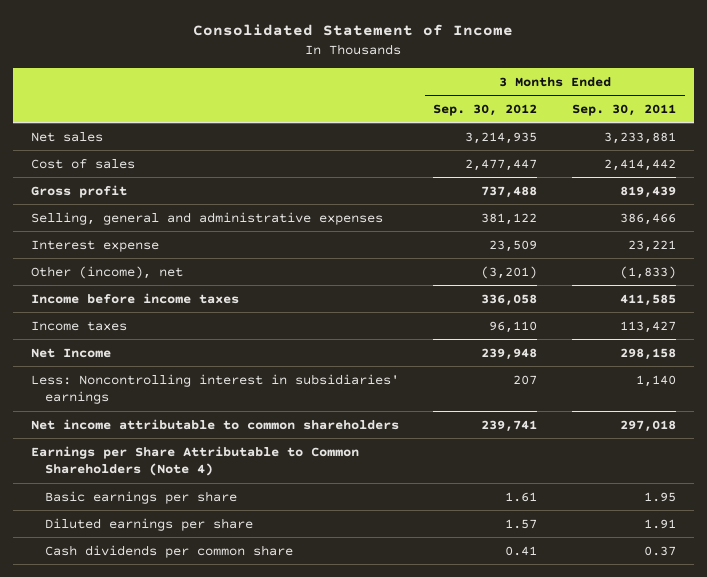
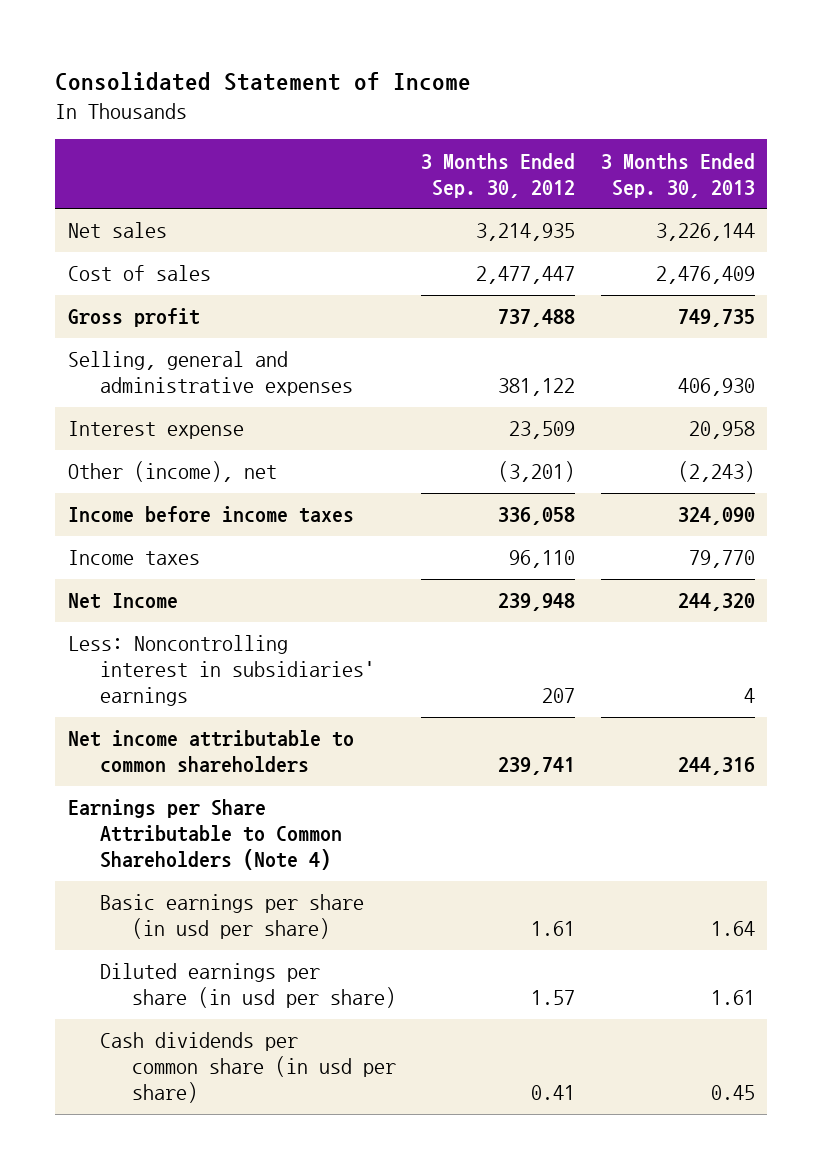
[572,103,677,116] Sep. 30, 2011 -> none
none -> [600,152,755,198] 3 Months Ended Sep. 30, 2013
[44,490,237,504] Basic earnings per share -> [99,894,364,940] Basic earnings per share (in usd per share)
[44,517,253,531] Diluted earnings per share -> [99,963,396,1009] Diluted earnings per share (in usd per share)
[44,544,293,558] Cash dividends per common share -> [99,1032,396,1104] Cash dividends per common share (in usd per share)

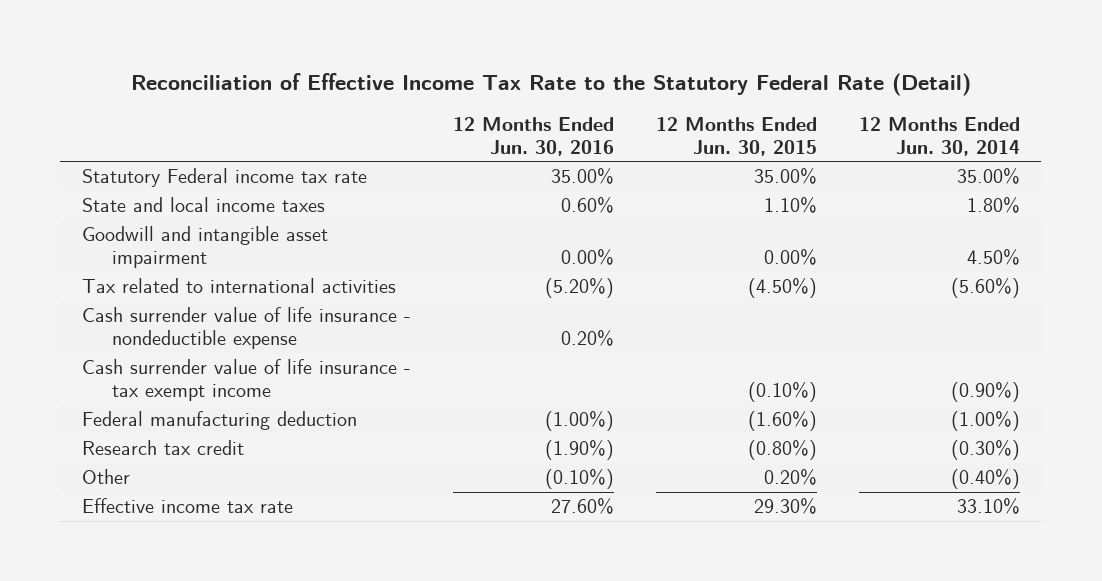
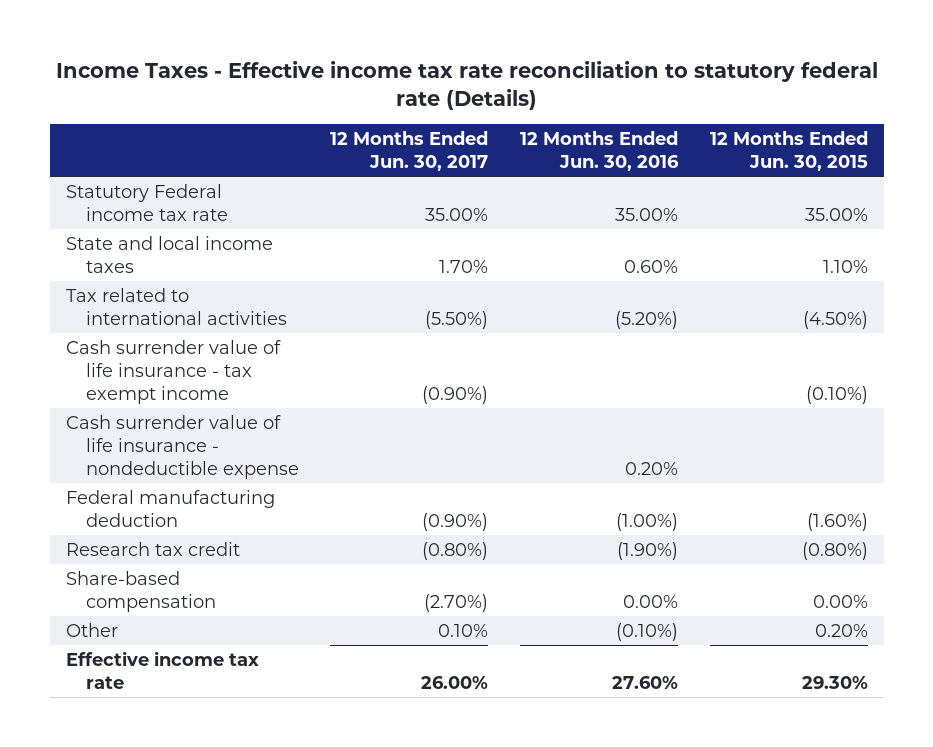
[130,73,971,97] Reconciliation of Effective Income Tax Rate to the Statutory Federal Rate (Detail) -> [55,60,878,110] Income Taxes - Effective income tax rate reconciliation to statutory federal rate (Details)
[859,116,1021,156] 12 Months Ended Jun. 30, 2014 -> none
none -> [330,130,489,171] 12 Months Ended Jun. 30, 2017
[81,226,328,269] Goodwill and intangible asset impairment -> none
[81,307,411,350] Cash surrender value of life insurance - nondeductible expense -> [65,414,299,479] Cash surrender value of life insurance - nondeductible expense
none -> [65,570,216,612] Share-based compensation

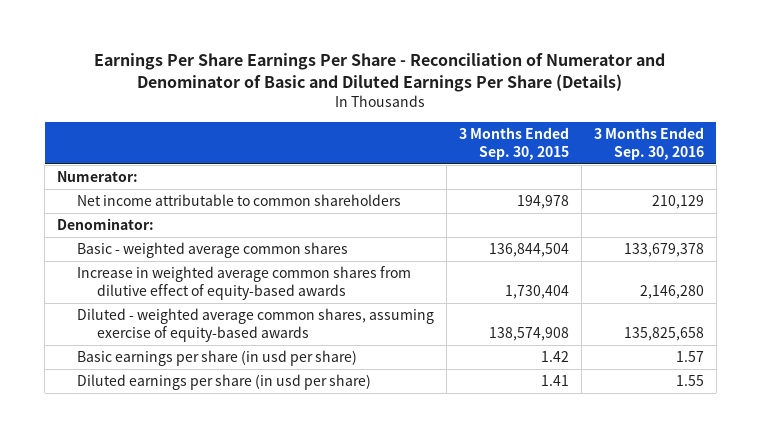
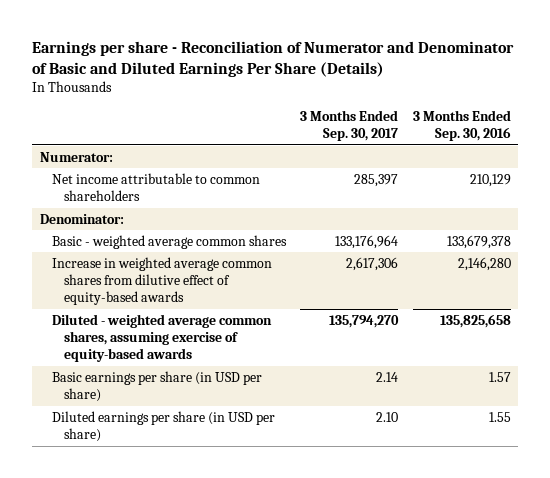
[94,53,666,93] Earnings Per Share Earnings Per Share - Reconciliation of Numerator and Denominator of Basic and Diluted Earnings Per Share (Details) -> [32,40,515,77] Earnings per share - Reconciliation of Numerator and Denominator of Basic and Diluted Earnings Per Share (Details)
[459,126,570,160] 3 Months Ended Sep. 30, 2015 -> none
none -> [300,109,399,141] 3 Months Ended Sep. 30, 2017
[77,350,358,367] Basic earnings per share (in usd per share) -> [51,370,262,402] Basic earnings per share (in USD per share)
[77,374,372,391] Diluted earnings per share (in usd per share) -> [51,410,275,442] Diluted earnings per share (in USD per share)

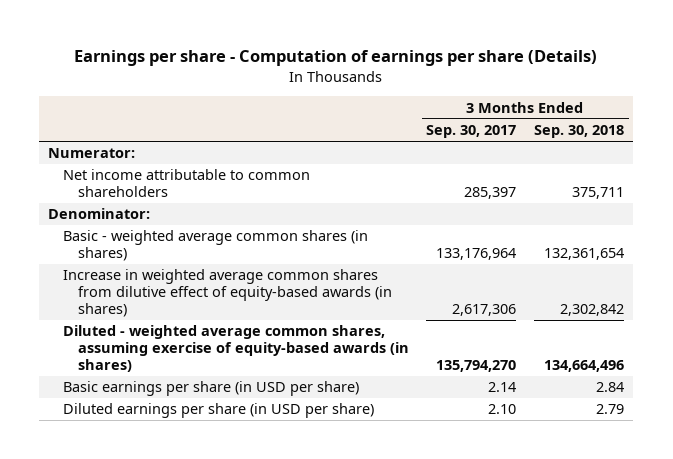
[32,40,515,77] Earnings per share - Reconciliation of Numerator and Denominator of Basic and Diluted Earnings Per Share (Details) -> [74,49,598,66] Earnings per share - Computation of earnings per share (Details)
[412,109,511,141] 3 Months Ended Sep. 30, 2016 -> none
none -> [534,125,625,139] Sep. 30, 2018
[51,234,287,249] Basic - weighted average common shares -> [62,230,368,262] Basic - weighted average common shares (in shares)
[51,256,272,306] Increase in weighted average common shares from dilutive effect of equity-based awards -> [62,269,392,318] Increase in weighted average common shares from dilutive effect of equity-based awards (in shares)
[51,313,272,363] Diluted - weighted average common shares, assuming exercise of equity-based awards -> [62,325,409,373] Diluted - weighted average common shares, assuming exercise of equity-based awards (in shares)

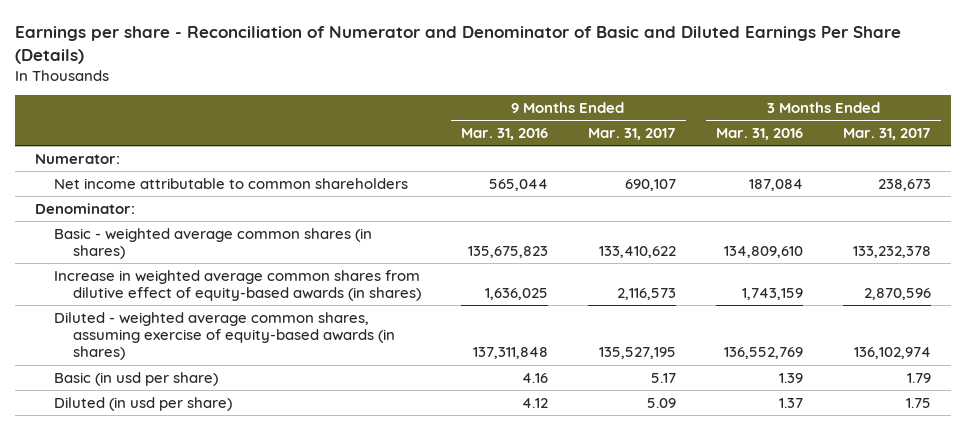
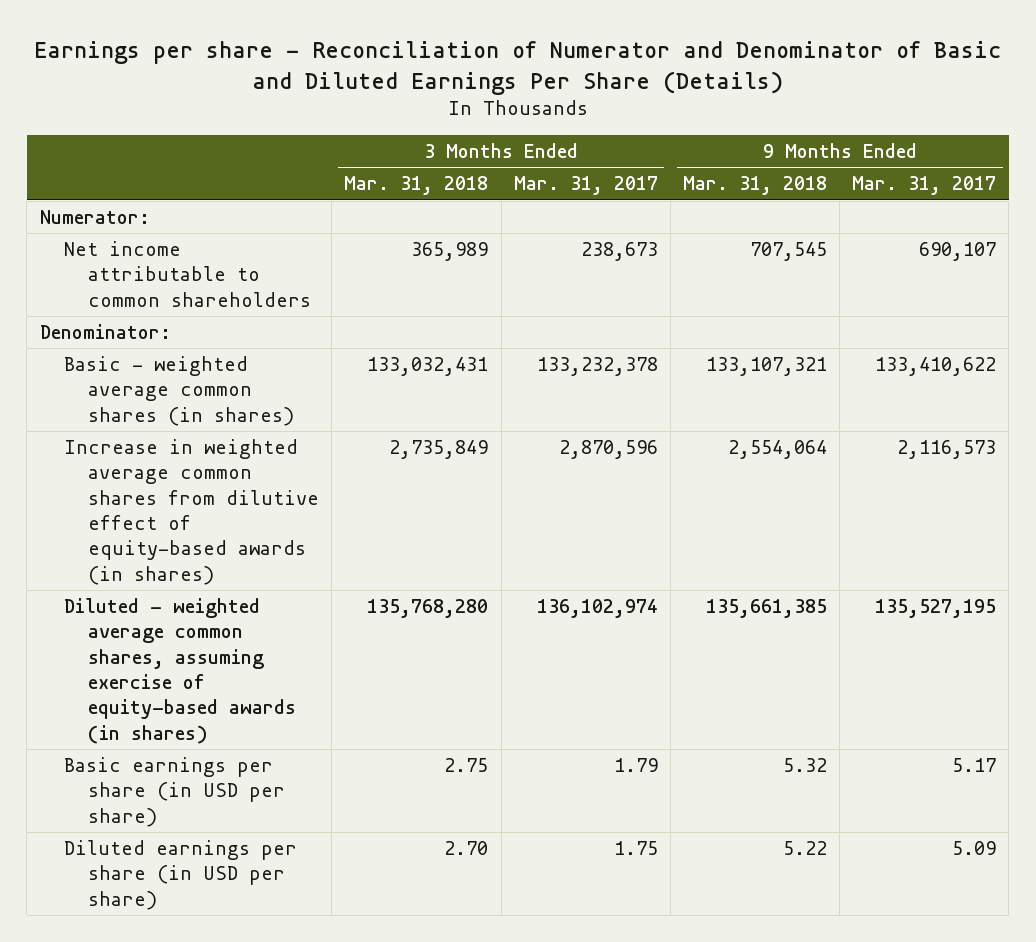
[460,128,548,141] Mar. 31, 2016 -> none
[716,128,804,141] Mar. 31, 2016 -> none
none -> [344,176,489,196] Mar. 31, 2018
none -> [682,176,827,196] Mar. 31, 2018
[53,371,218,386] Basic (in usd per share) -> [63,756,286,827] Basic earnings per share (in USD per share)
[53,396,232,411] Diluted (in usd per share) -> [63,839,297,910] Diluted earnings per share (in USD per share)

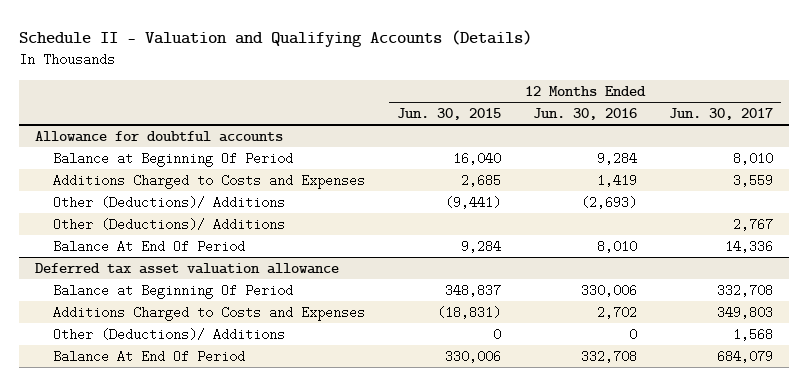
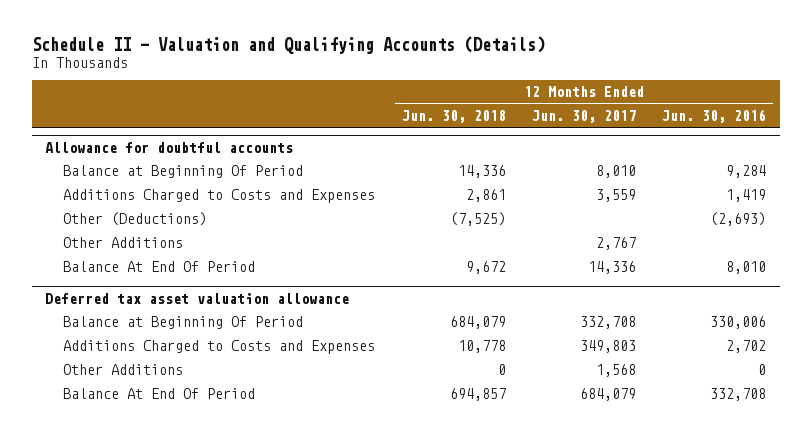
[397,107,502,120] Jun. 30, 2015 -> none
none -> [401,109,506,123] Jun. 30, 2018
[53,195,286,209] Other (Deductions)/ Additions -> [63,212,208,227] Other (Deductions)
[53,217,286,231] Other (Deductions)/ Additions -> [63,237,184,249] Other Additions
[53,327,286,341] Other (Deductions)/ Additions -> [63,364,184,376] Other Additions

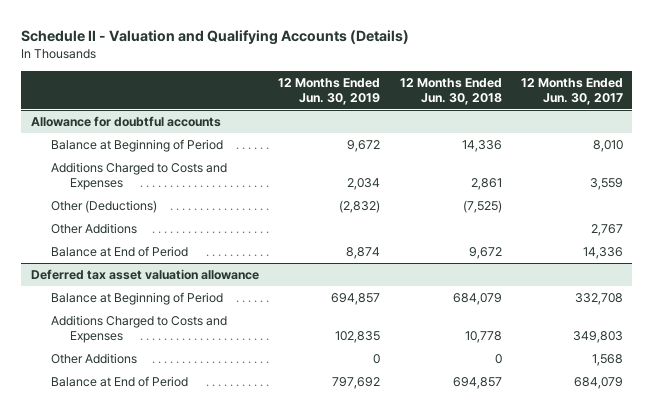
[662,108,767,123] Jun. 30, 2016 -> none
none -> [278,77,381,105] 12 Months Ended Jun. 30, 2019
[63,165,304,179] Balance at Beginning Of Period -> [50,138,223,152] Balance at Beginning of Period
[63,261,256,273] Balance At End Of Period -> [50,245,188,257] Balance at End of Period
[63,316,304,330] Balance at Beginning Of Period -> [50,291,223,305] Balance at Beginning of Period
[63,388,256,400] Balance At End Of Period -> [50,375,188,387] Balance at End of Period

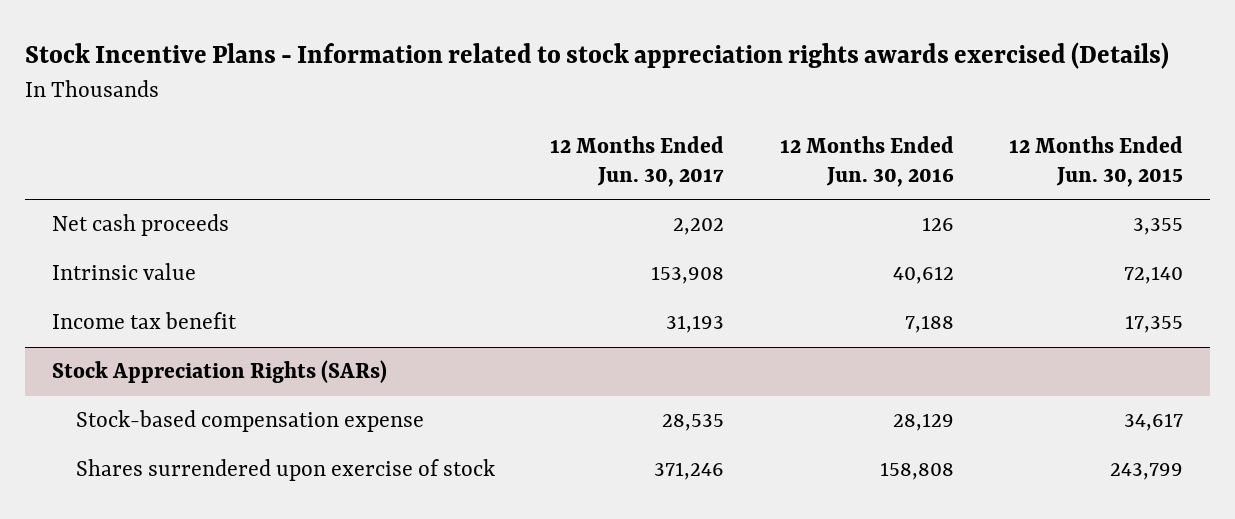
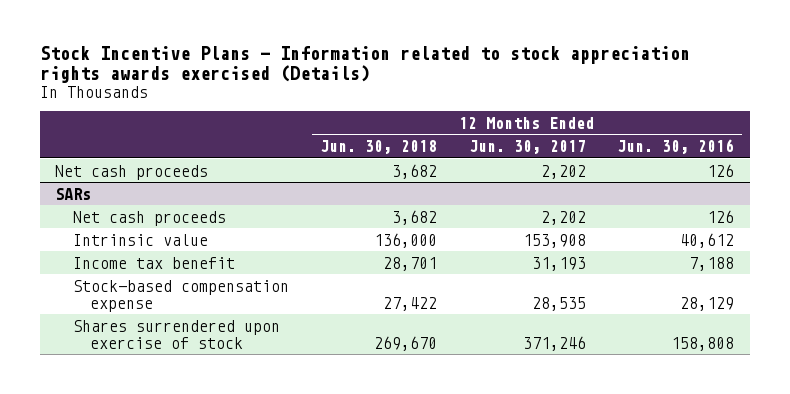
[1008,135,1183,188] 12 Months Ended Jun. 30, 2015 -> none
none -> [320,140,438,155] Jun. 30, 2018
none -> [55,187,92,200] SARs
none -> [72,210,226,226] Net cash proceeds
[52,360,388,384] Stock Appreciation Rights (SARs) -> none

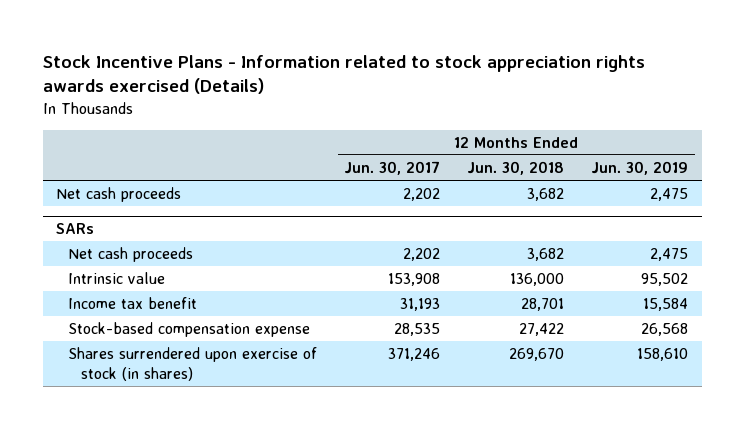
[617,139,735,155] Jun. 30, 2016 -> none
none -> [591,161,689,176] Jun. 30, 2019
[72,319,280,349] Shares surrendered upon exercise of stock -> [68,347,318,382] Shares surrendered upon exercise of stock (in shares)

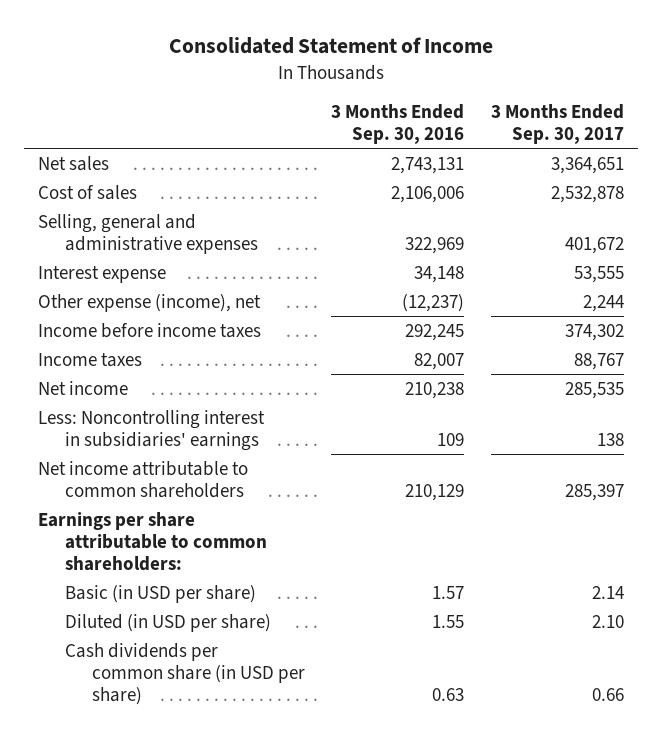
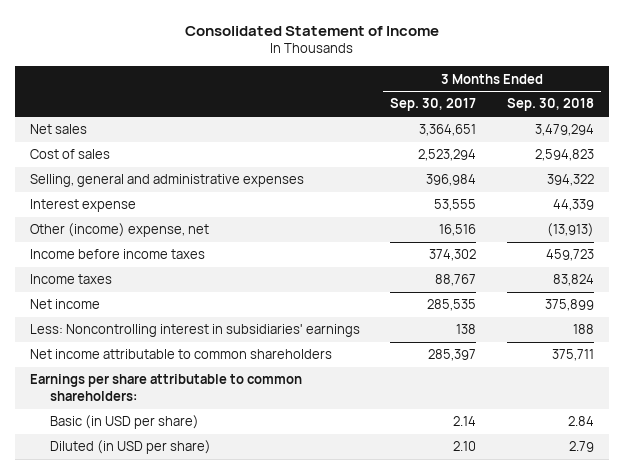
[331,104,465,145] 3 Months Ended Sep. 30, 2016 -> none
none -> [506,98,594,112] Sep. 30, 2018
[551,185,625,203] 2,532,878 -> [418,149,477,162] 2,523,294
[565,236,625,254] 401,672 -> [426,174,477,187] 396,984
[37,293,261,312] Other expense (income), net -> [30,223,210,238] Other (income) expense, net
[583,294,625,312] 2,244 -> [439,224,477,237] 16,516
[64,642,305,705] Cash dividends per common share (in USD per share) -> none

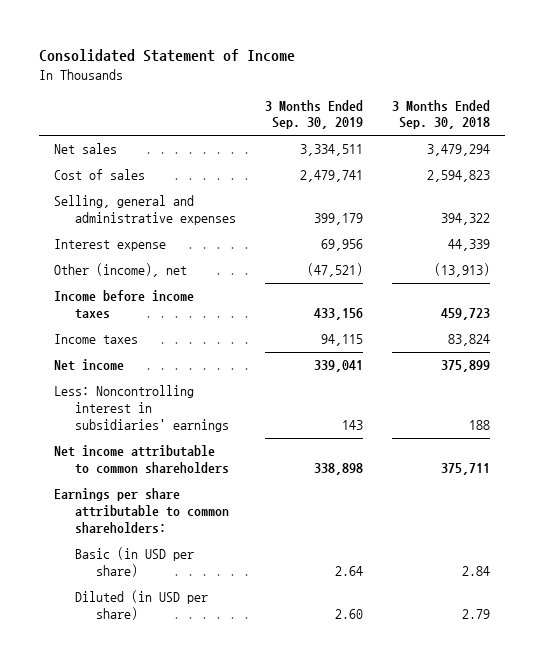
[390,98,477,112] Sep. 30, 2017 -> none
none -> [265,99,364,130] 3 Months Ended Sep. 30, 2019
[30,223,210,238] Other (income) expense, net -> [53,263,187,278] Other (income), net

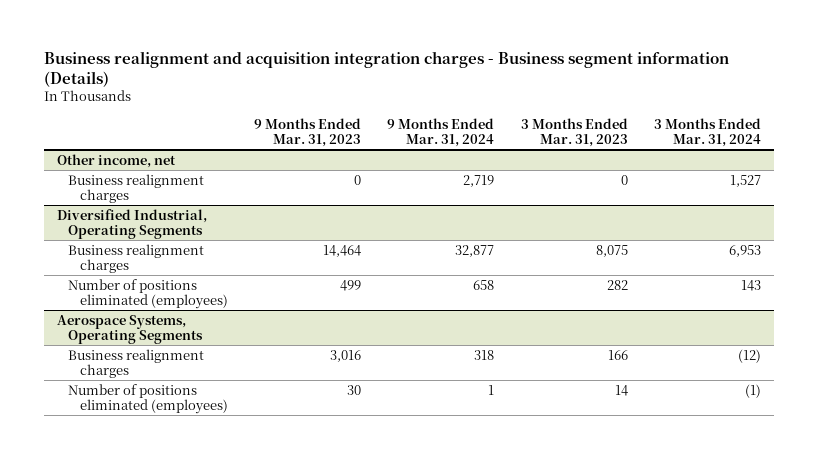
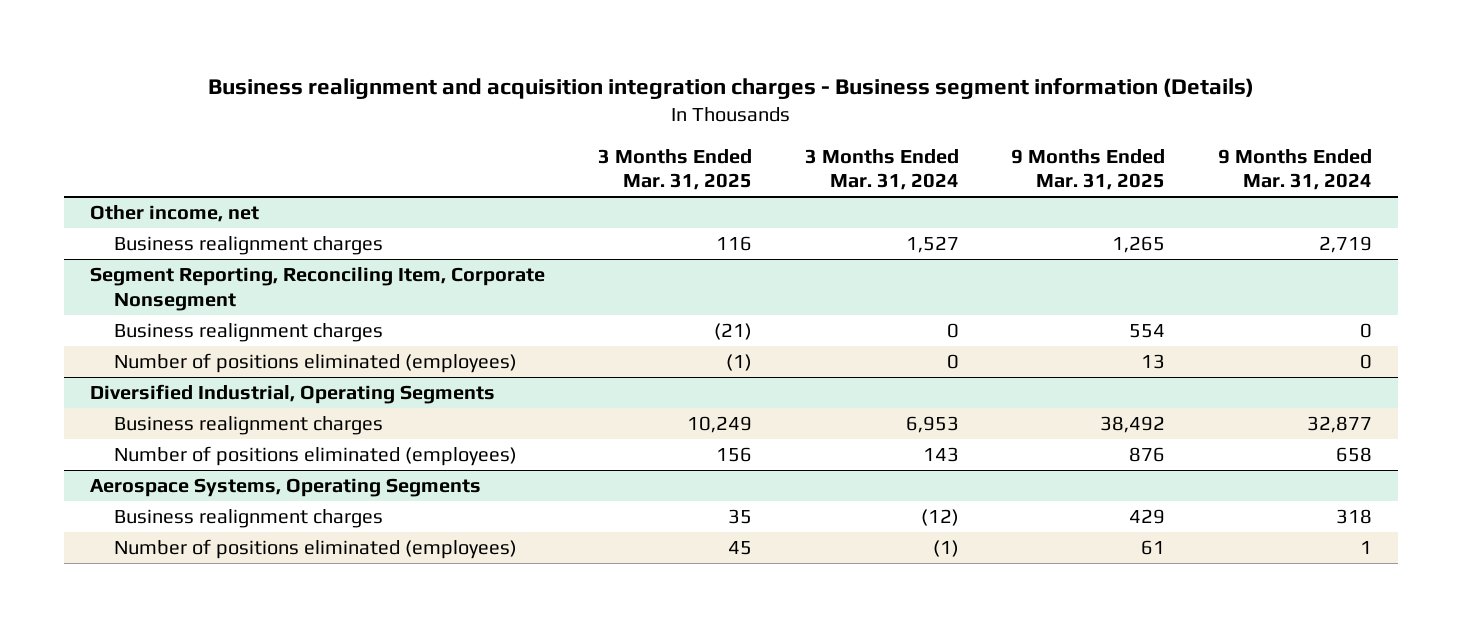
[253,117,361,148] 9 Months Ended Mar. 31, 2023 -> none
[520,117,628,148] 3 Months Ended Mar. 31, 2023 -> none
none -> [597,148,752,191] 3 Months Ended Mar. 31, 2025
none -> [1011,148,1166,191] 9 Months Ended Mar. 31, 2025
none -> [90,266,546,311] Segment Reporting, Reconciling Item, Corporate Nonsegment
none -> [114,322,384,342] Business realignment charges
none -> [114,352,518,373] Number of positions eliminated (employees)

